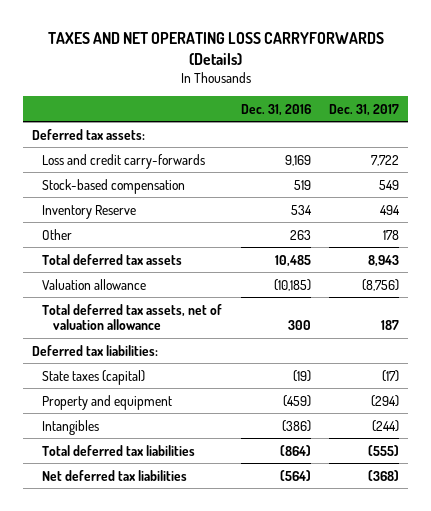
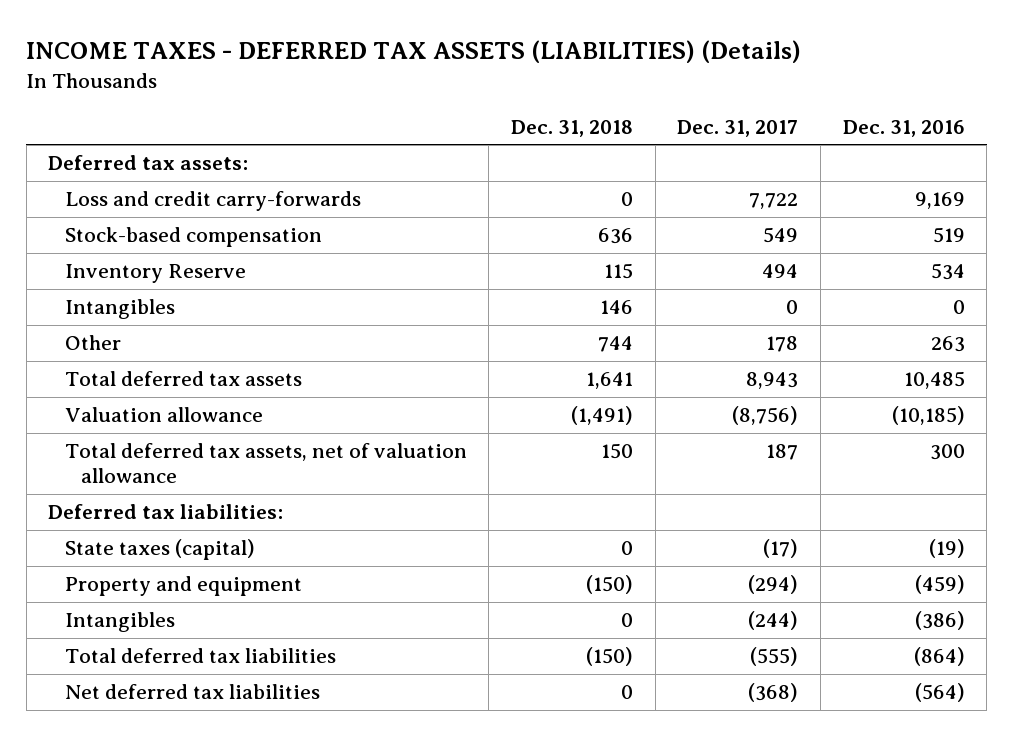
[47,31,384,65] TAXES AND NET OPERATING LOSS CARRYFORWARDS (Details) -> [26,40,802,64] INCOME TAXES - DEFERRED TAX ASSETS (LIABILITIES) (Details)
none -> [511,119,634,137] Dec. 31, 2018
none -> [64,299,175,320] Intangibles

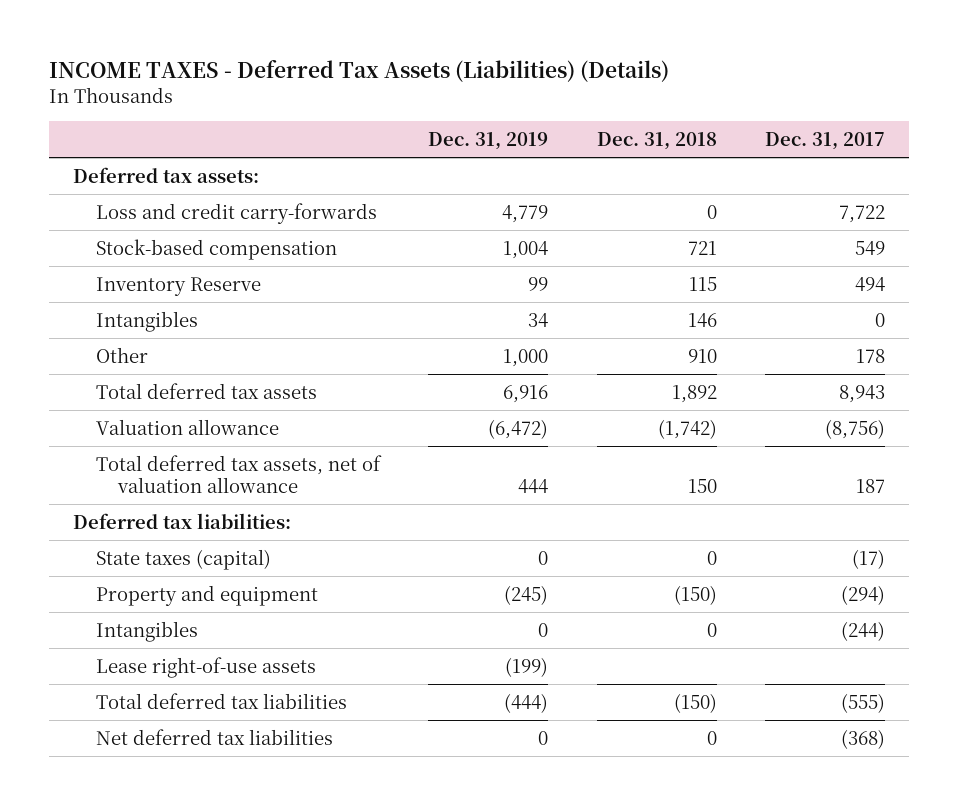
[26,40,802,64] INCOME TAXES - DEFERRED TAX ASSETS (LIABILITIES) (Details) -> [48,59,669,82] INCOME TAXES - Deferred Tax Assets (Liabilities) (Details)
[842,119,965,137] Dec. 31, 2016 -> none
none -> [428,131,549,150] Dec. 31, 2019
[598,228,634,245] 636 -> [687,240,717,255] 721
[598,336,634,353] 744 -> [687,348,717,363] 910
[586,372,634,390] 1,641 -> [671,384,717,403] 1,892
[571,406,634,426] (1,491) -> [657,418,717,439] (1,742)
none -> [95,656,316,678] Lease right-of-use assets

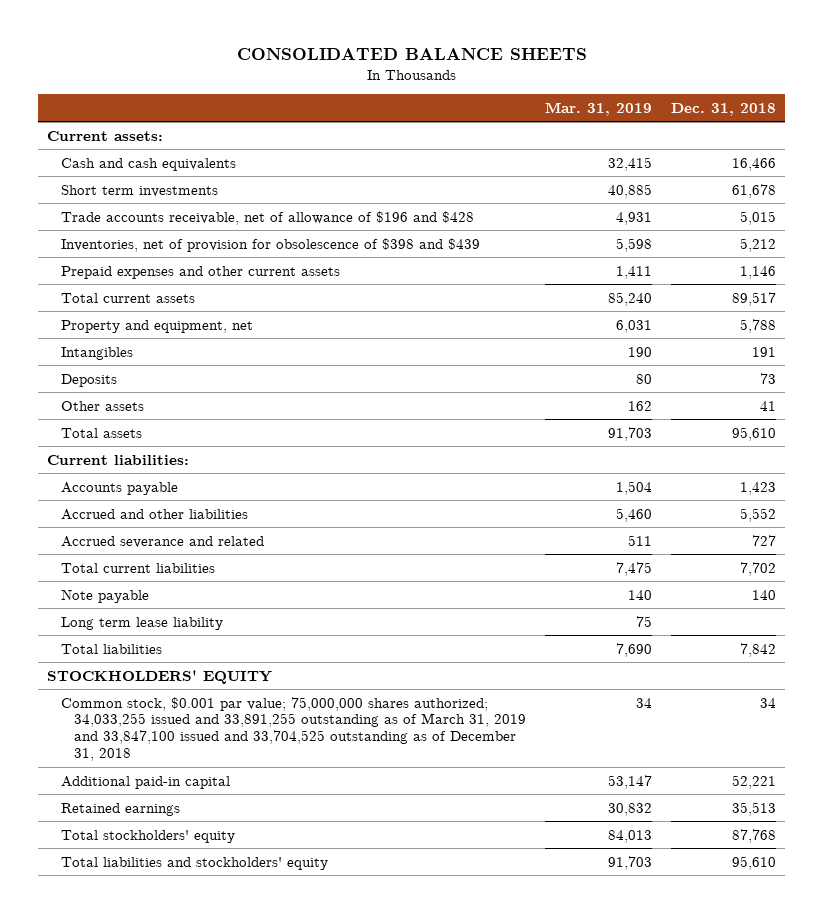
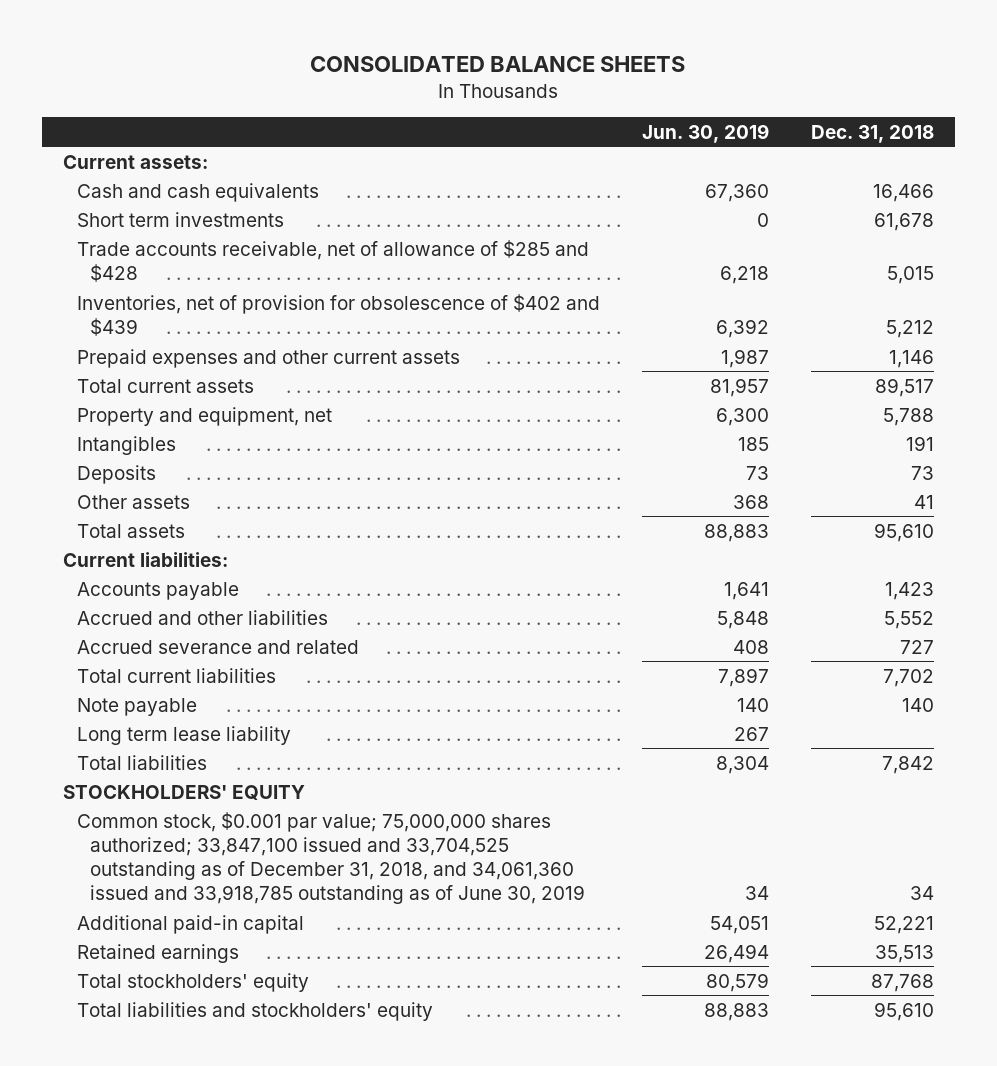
[545,101,653,116] Mar. 31, 2019 -> none
none -> [641,123,769,143] Jun. 30, 2019
[60,210,474,225] Trade accounts receivable, net of allowance of $196 and $428 -> [76,239,589,282] Trade accounts receivable, net of allowance of $285 and $428
[60,237,480,252] Inventories, net of provision for obsolescence of $398 and $439 -> [76,293,600,336] Inventories, net of provision for obsolescence of $402 and $439
[60,696,527,762] Common stock, $0.001 par value; 75,000,000 shares authorized; 34,033,255 issued and 33,891,255 outstanding as of March 31, 2019 and 33,847,100 issued and 33,704,525 outstanding as of December 31, 2018 -> [76,811,586,905] Common stock, $0.001 par value; 75,000,000 shares authorized; 33,847,100 issued and 33,704,525 outstanding as of December 31, 2018, and 34,061,360 issued and 33,918,785 outstanding as of June 30, 2019

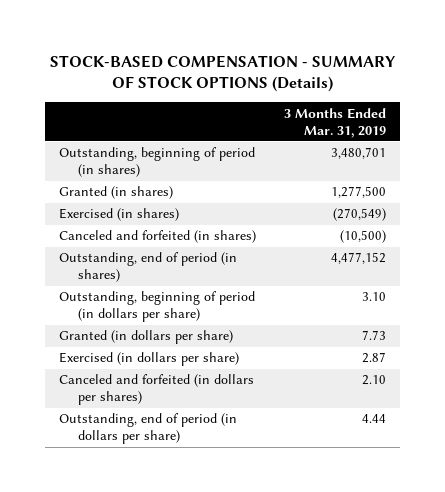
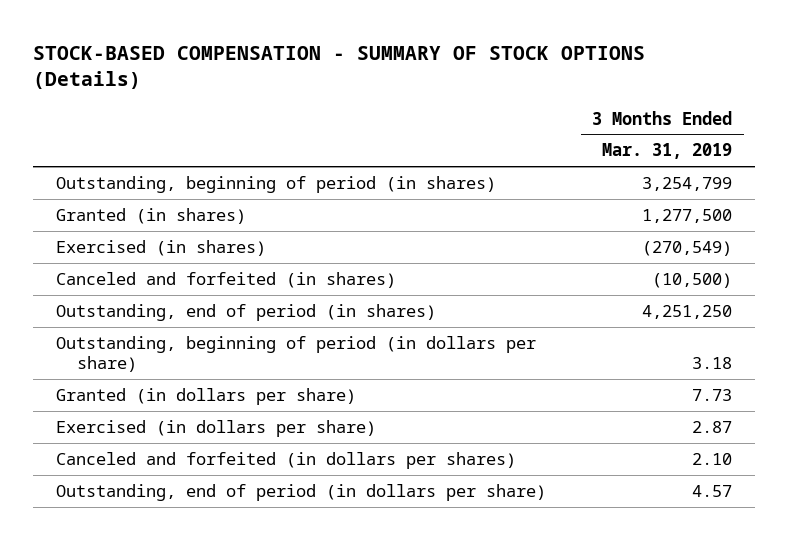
[331,147,387,160] 3,480,701 -> [642,176,733,191] 3,254,799
[331,252,387,265] 4,477,152 -> [642,304,733,319] 4,251,250
[362,292,387,302] 3.10 -> [692,357,733,370] 3.18
[362,414,387,424] 4.44 -> [692,484,733,497] 4.57

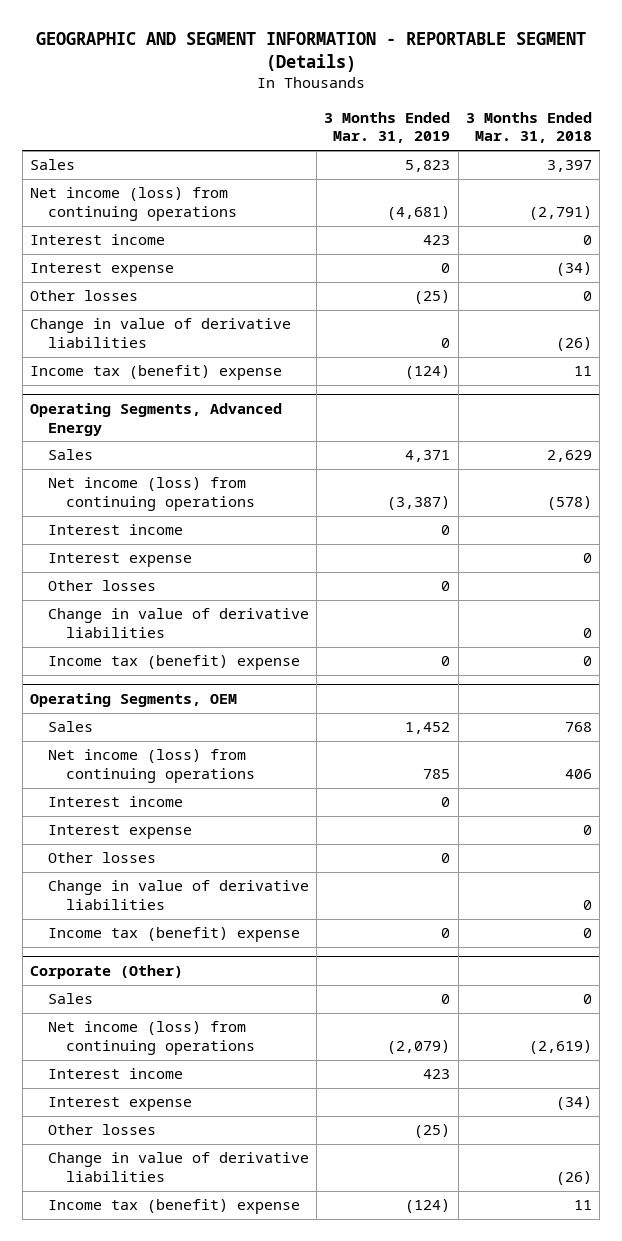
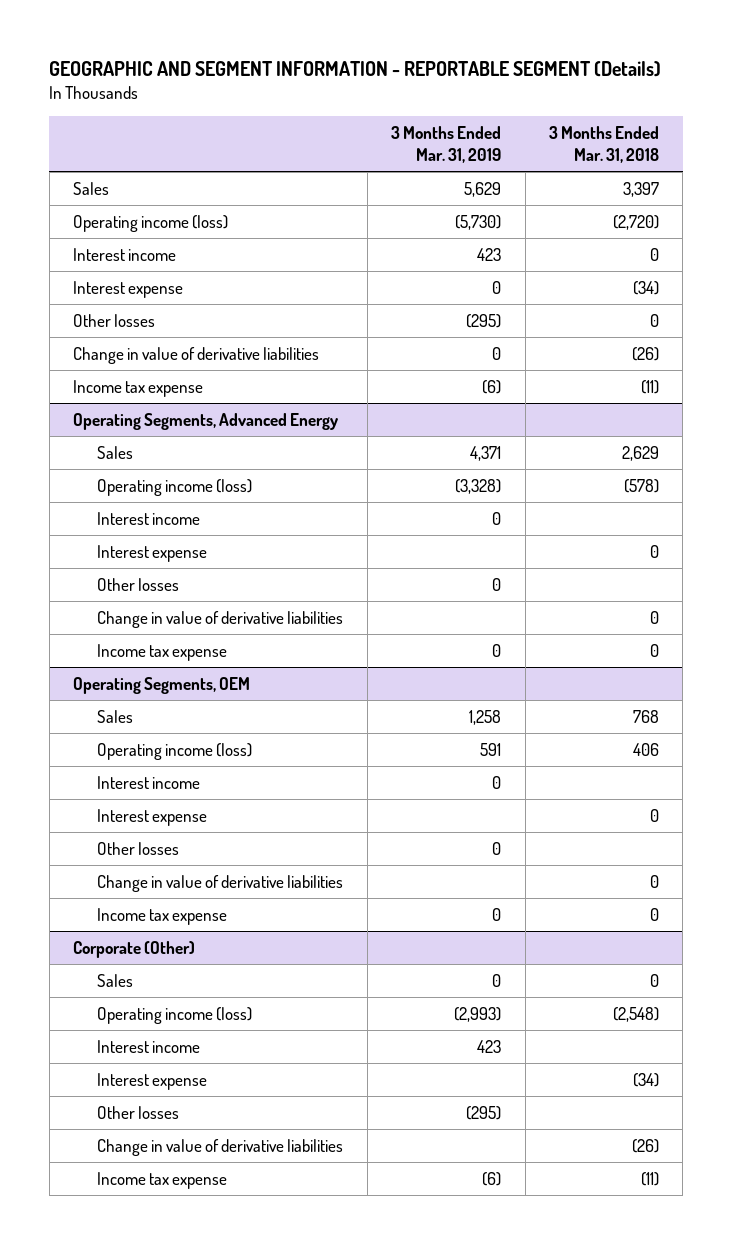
[30,187,238,222] Net income (loss) from continuing operations -> none
[405,160,451,173] 5,823 -> [464,181,502,197] 5,629
none -> [73,214,229,232] Operating income (loss)
[414,290,451,305] (25) -> [466,313,502,328] (295)
[30,365,283,381] Income tax (benefit) expense -> [73,379,204,397] Income tax expense
[405,365,451,380] (124) -> [482,379,502,394] (6)
[573,366,592,377] 11 -> [640,379,659,394] (11)
[48,477,255,512] Net income (loss) from continuing operations -> none
none -> [97,478,253,496] Operating income (loss)
[48,655,301,671] Income tax (benefit) expense -> [97,643,228,661] Income tax expense
[48,749,255,784] Net income (loss) from continuing operations -> none
[405,722,451,735] 1,452 -> [469,709,502,725] 1,258
none -> [97,742,253,760] Operating income (loss)
[48,927,301,943] Income tax (benefit) expense -> [97,907,228,925] Income tax expense
[48,1021,255,1056] Net income (loss) from continuing operations -> none
none -> [97,1006,253,1024] Operating income (loss)
[414,1124,451,1139] (25) -> [466,1105,502,1120] (295)
[48,1199,301,1215] Income tax (benefit) expense -> [97,1171,228,1189] Income tax expense
[405,1199,451,1214] (124) -> [482,1171,502,1186] (6)
[573,1200,592,1211] 11 -> [640,1171,659,1186] (11)

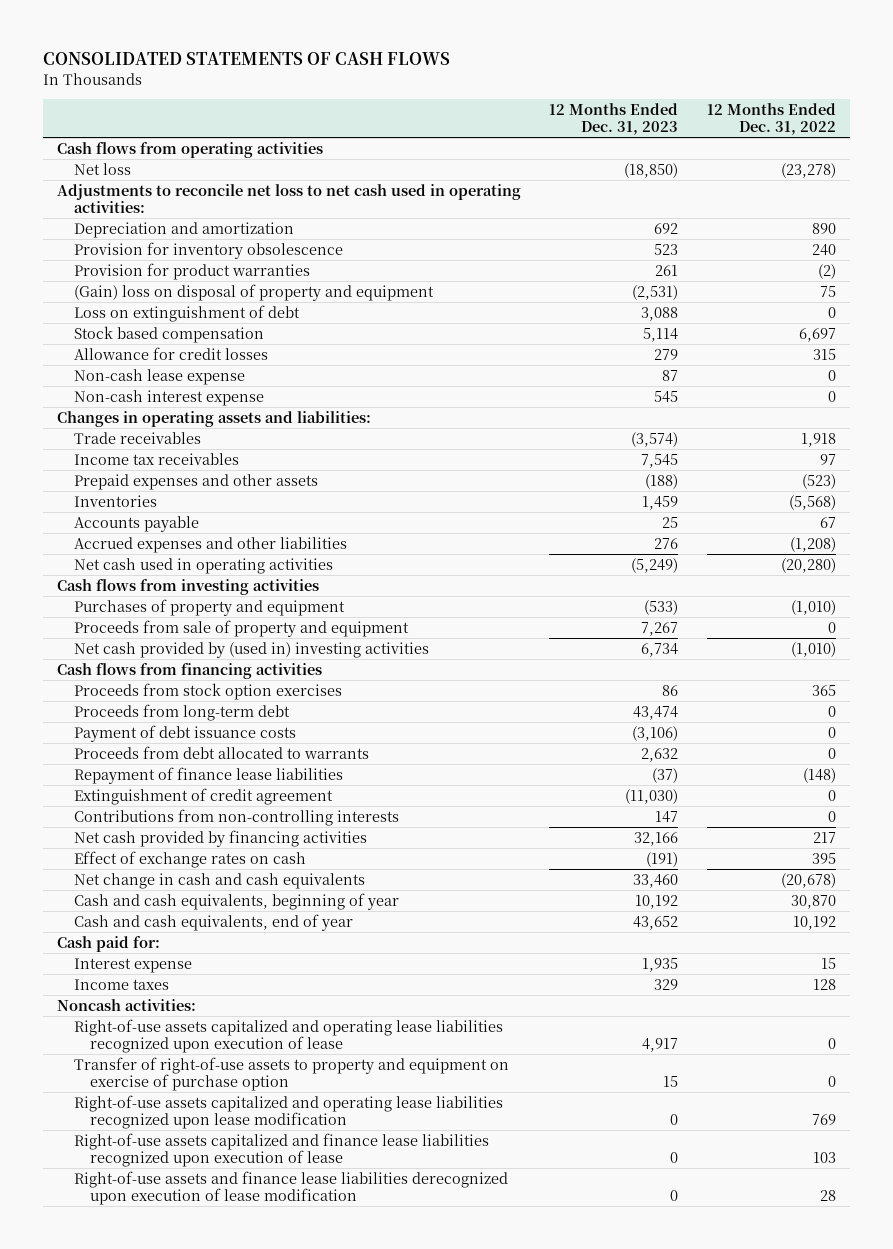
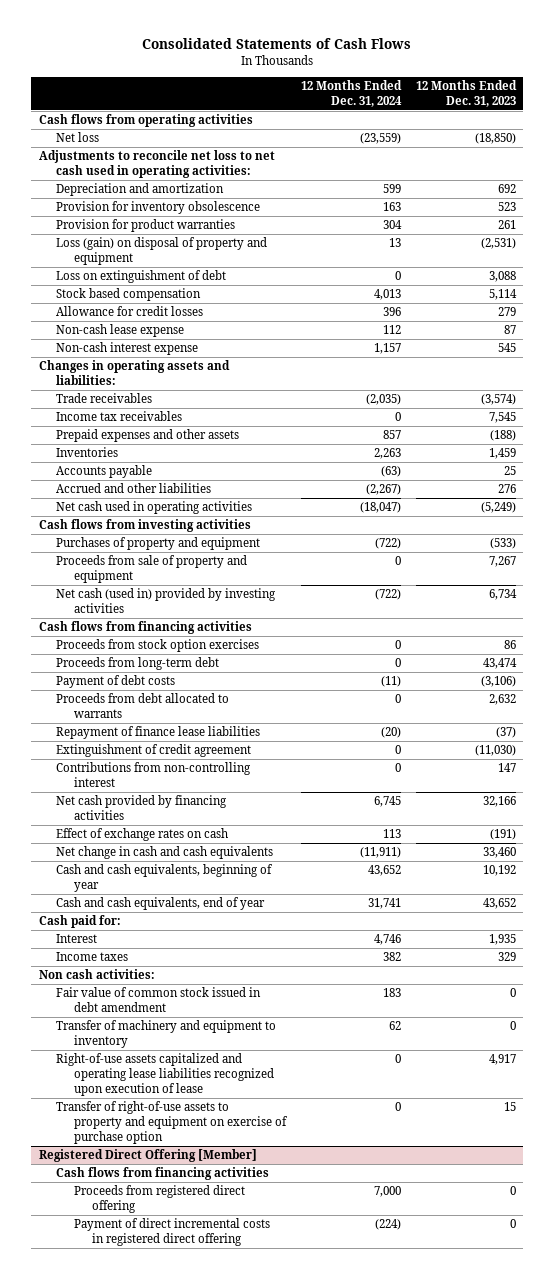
[42,52,450,66] CONSOLIDATED STATEMENTS OF CASH FLOWS -> [142,38,412,50] Consolidated Statements of Cash Flows
[706,102,836,135] 12 Months Ended Dec. 31, 2022 -> none
none -> [300,79,402,107] 12 Months Ended Dec. 31, 2024
[73,283,434,301] (Gain) loss on disposal of property and equipment -> [56,237,268,266] Loss (gain) on disposal of property and equipment
[73,536,347,553] Accrued expenses and other liabilities -> [56,483,212,494] Accrued and other liabilities
[73,641,429,658] Net cash provided by (used in) investing activities -> [56,588,277,614] Net cash (used in) provided by investing activities
[73,724,296,742] Payment of debt issuance costs -> [56,675,176,689] Payment of debt costs
[73,808,399,826] Contributions from non-controlling interests -> [56,762,252,788] Contributions from non-controlling interest
[73,957,192,973] Interest expense -> [56,934,98,944] Interest
[57,998,197,1011] Noncash activities: -> none
none -> [38,969,155,980] Non cash activities:
none -> [56,987,262,1013] Fair value of common stock issued in debt amendment
none -> [56,1020,277,1049] Transfer of machinery and equipment to inventory
[73,1094,503,1129] Right-of-use assets capitalized and operating lease liabilities recognized upon lease modification -> none
[73,1132,489,1167] Right-of-use assets capitalized and finance lease liabilities recognized upon execution of lease -> none
[73,1170,508,1205] Right-of-use assets and finance lease liabilities derecognized upon execution of lease modification -> none
none -> [38,1149,257,1163] Registered Direct Offering [Member]
none -> [56,1167,270,1181] Cash flows from financing activities
none -> [74,1185,246,1214] Proceeds from registered direct offering
none -> [74,1218,271,1247] Payment of direct incremental costs in registered direct offering

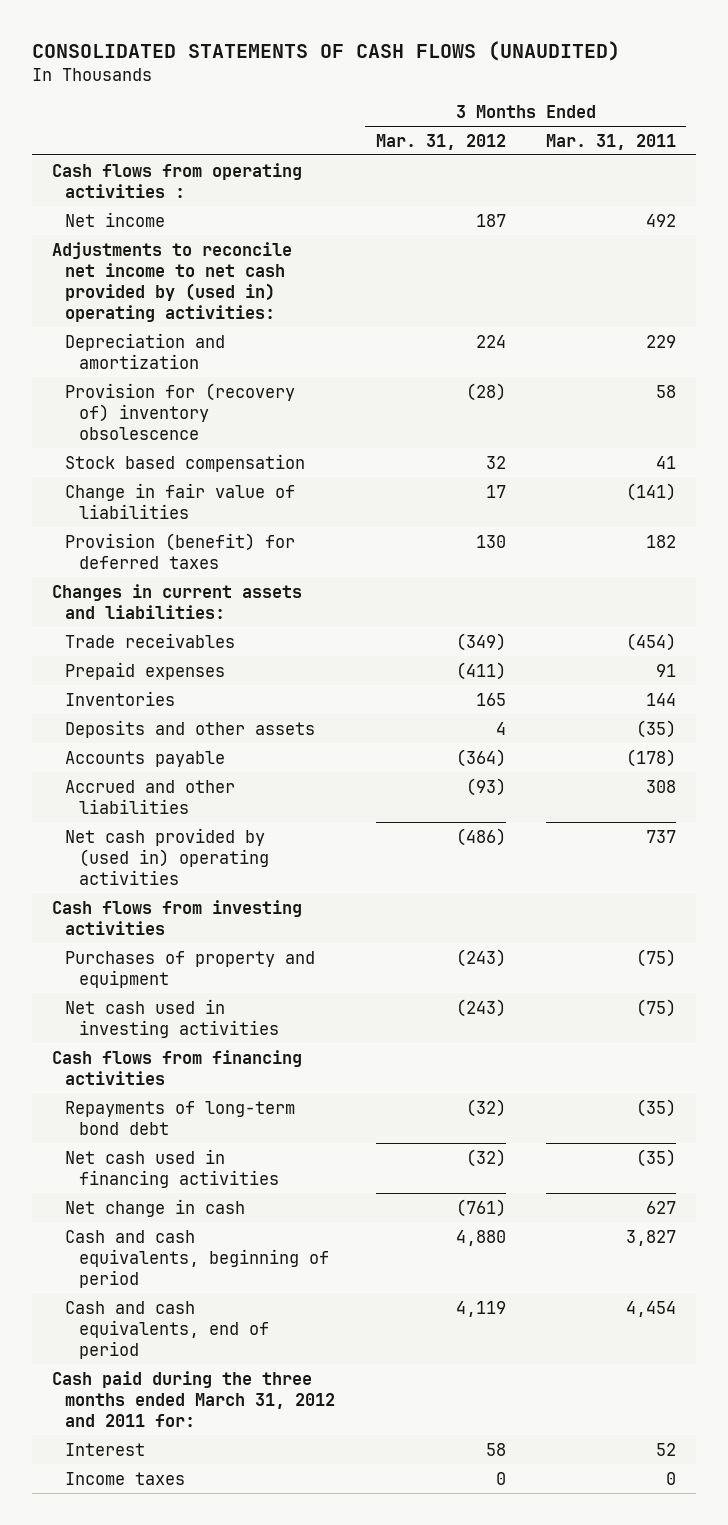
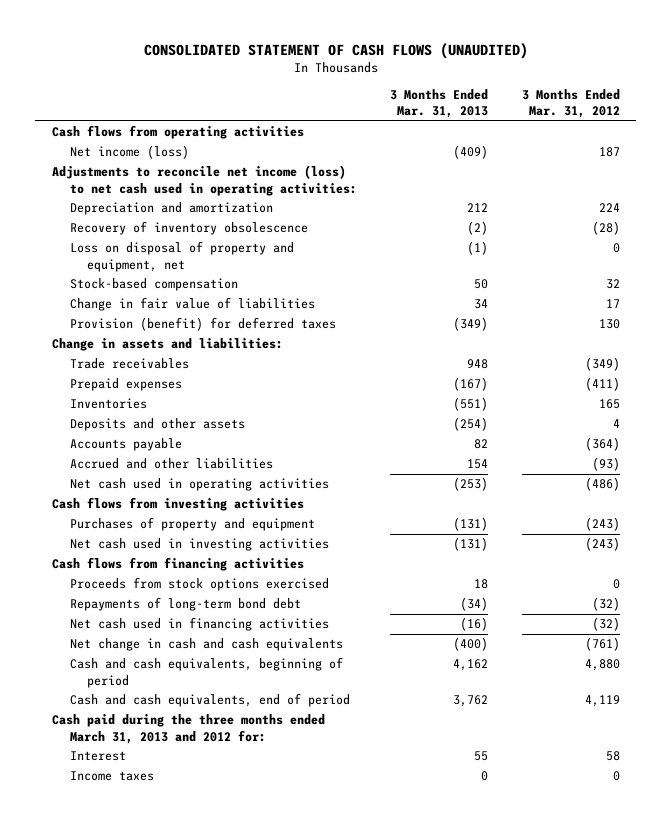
[31,40,620,61] CONSOLIDATED STATEMENTS OF CASH FLOWS (UNAUDITED) -> [143,42,528,59] CONSOLIDATED STATEMENT OF CASH FLOWS (UNAUDITED)
[545,133,676,150] Mar. 31, 2011 -> none
none -> [390,89,489,119] 3 Months Ended Mar. 31, 2013
[51,162,302,198] Cash flows from operating activities : -> [52,125,305,140] Cash flows from operating activities
[65,211,166,227] Net income -> [69,145,189,160] Net income (loss)
[51,241,292,323] Adjustments to reconcile net income to net cash provided by (used in) operating activities: -> [52,165,357,196] Adjustments to reconcile net income (loss) to net cash used in operating activities:
[65,382,296,441] Provision for (recovery of) inventory obsolescence -> [69,221,308,236] Recovery of inventory obsolescence
none -> [69,241,294,272] Loss on disposal of property and equipment, net
[65,453,306,472] Stock based compensation -> [69,278,238,292] Stock-based compensation
[51,583,302,619] Changes in current assets and liabilities: -> [52,338,284,352] Change in assets and liabilities:
[65,827,269,886] Net cash provided by (used in) operating activities -> [69,478,329,492] Net cash used in operating activities
none -> [69,577,329,592] Proceeds from stock options exercised
[65,1198,246,1217] Net change in cash -> [69,638,343,652] Net change in cash and cash equivalents
[51,1370,336,1428] Cash paid during the three months ended March 31, 2012 and 2011 for: -> [52,714,326,744] Cash paid during the three months ended March 31, 2013 and 2012 for:

